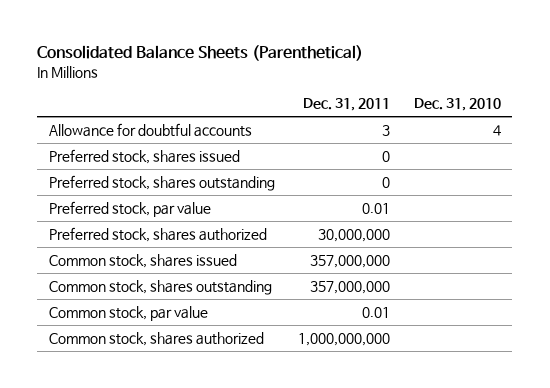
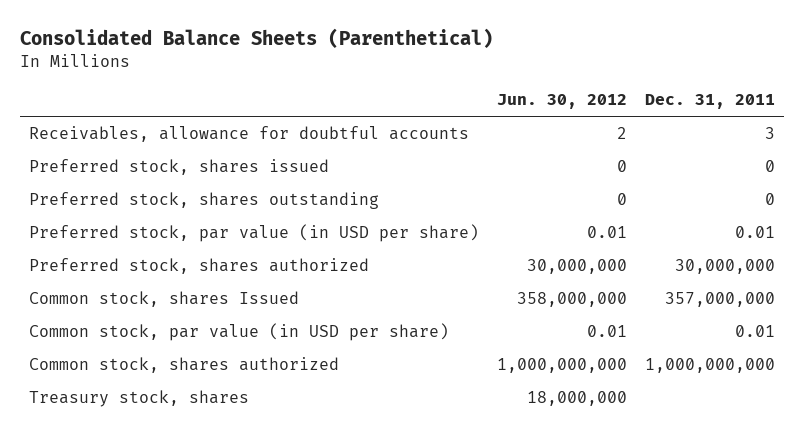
[413,98,501,112] Dec. 31, 2010 -> none
none -> [497,94,628,110] Jun. 30, 2012
[48,122,252,137] Allowance for doubtful accounts -> [29,126,470,143] Receivables, allowance for doubtful accounts
[48,200,211,217] Preferred stock, par value -> [29,224,480,243] Preferred stock, par value (in USD per share)
[48,279,272,295] Common stock, shares outstanding -> none
[48,253,237,268] Common stock, shares issued -> [29,291,300,308] Common stock, shares Issued
[48,305,208,321] Common stock, par value -> [29,323,450,342] Common stock, par value (in USD per share)
none -> [29,390,250,408] Treasury stock, shares

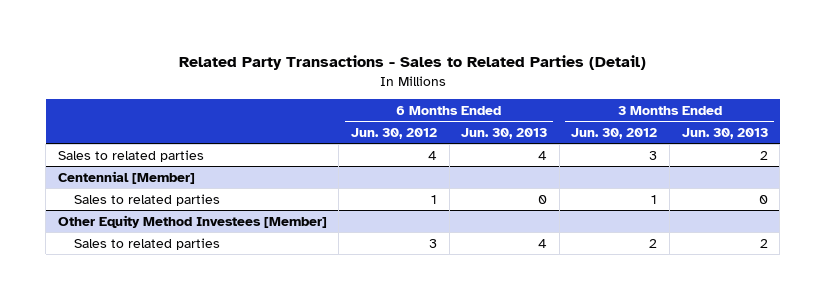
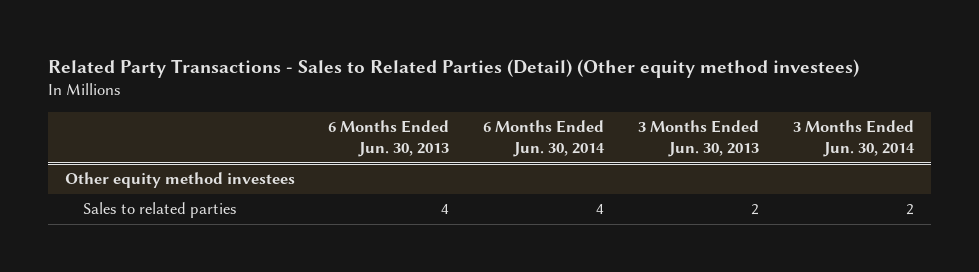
[178,55,646,71] Related Party Transactions - Sales to Related Parties (Detail) -> [47,59,859,79] Related Party Transactions - Sales to Related Parties (Detail) (Other equity method investees)
[350,128,437,140] Jun. 30, 2012 -> none
[571,128,658,140] Jun. 30, 2012 -> none
none -> [483,119,606,157] 6 Months Ended Jun. 30, 2014
none -> [793,119,916,157] 3 Months Ended Jun. 30, 2014
[57,149,204,162] Sales to related parties -> none
[57,170,195,184] Centennial [Member] -> none
[74,193,221,206] Sales to related parties -> none
[57,214,327,228] Other Equity Method Investees [Member] -> [64,172,295,189] Other equity method investees

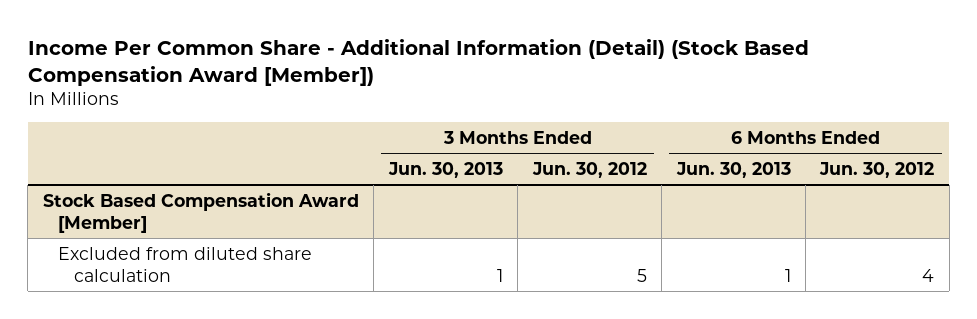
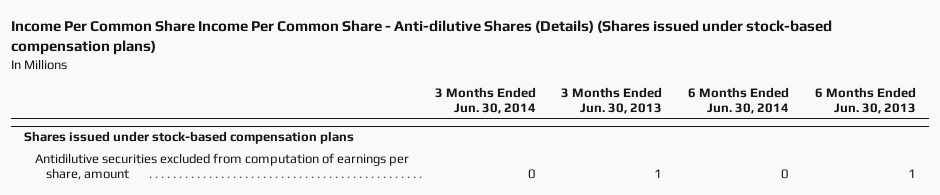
[27,38,809,86] Income Per Common Share - Additional Information (Detail) (Stock Based Compensation Award [Member]) -> [11,20,833,56] Income Per Common Share Income Per Common Share - Anti-dilutive Shares (Details) (Shares issued under stock-based compensation plans)
[531,161,647,178] Jun. 30, 2012 -> none
[819,161,935,178] Jun. 30, 2012 -> none
none -> [434,86,536,114] 3 Months Ended Jun. 30, 2014
none -> [688,86,790,114] 6 Months Ended Jun. 30, 2014
[42,191,359,233] Stock Based Compensation Award [Member] -> none
none -> [23,131,354,145] Shares issued under stock-based compensation plans
[58,246,313,282] Excluded from diluted share calculation -> [35,152,410,180] Antidilutive securities excluded from computation of earnings per share, amount

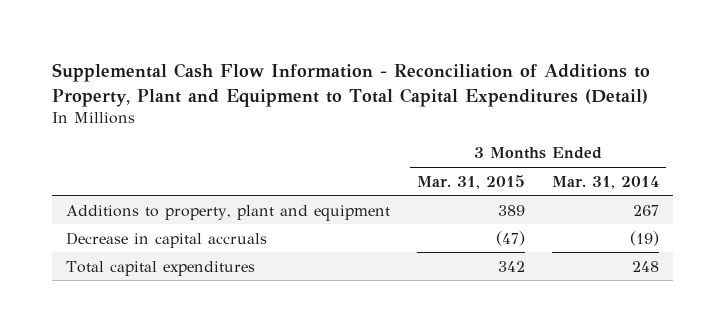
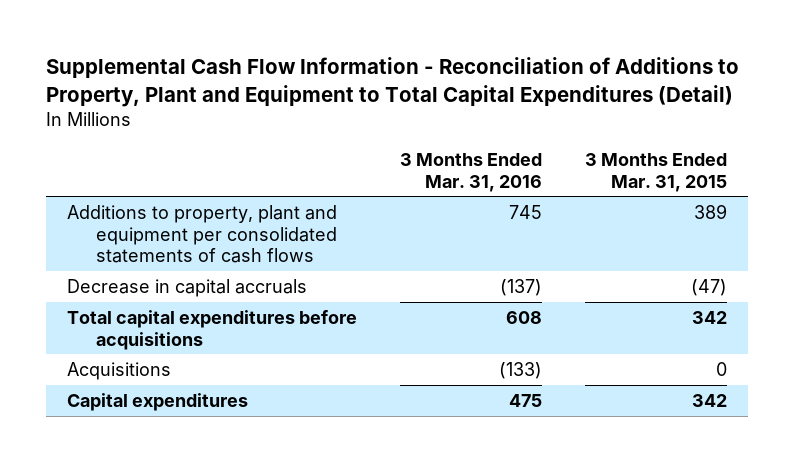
[552,175,660,189] Mar. 31, 2014 -> none
none -> [400,152,543,192] 3 Months Ended Mar. 31, 2016
[65,204,390,221] Additions to property, plant and equipment -> [67,204,338,264] Additions to property, plant and equipment per consolidated statements of cash flows
[65,260,255,276] Total capital expenditures -> [67,309,358,350] Total capital expenditures before acquisitions
none -> [67,361,172,380] Acquisitions
none -> [67,392,249,411] Capital expenditures

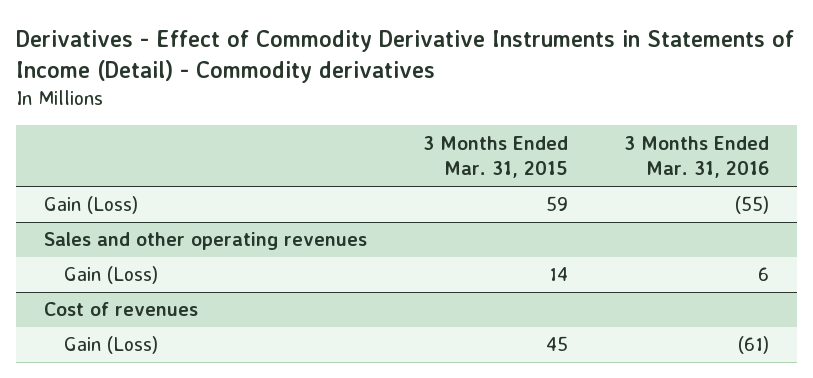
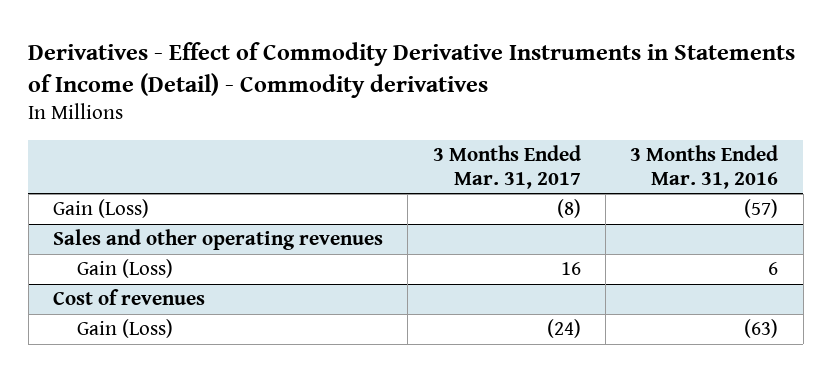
[423,135,569,179] 3 Months Ended Mar. 31, 2015 -> none
none -> [432,145,581,189] 3 Months Ended Mar. 31, 2017
[735,196,770,215] (55) -> [744,199,779,219] (57)
[738,336,770,355] (61) -> [744,319,779,339] (63)

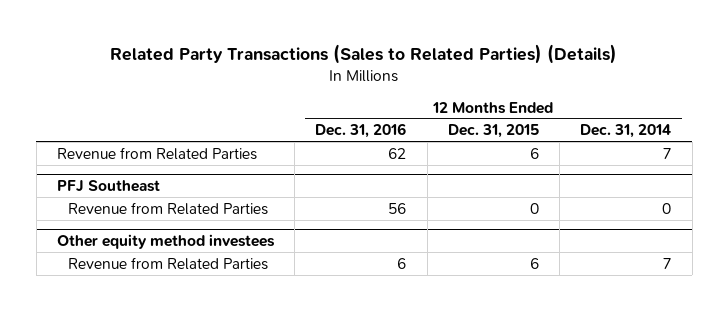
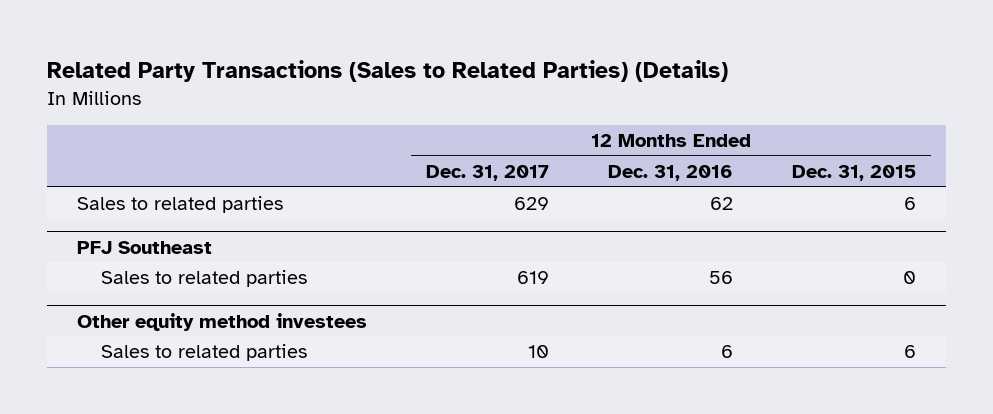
[580,124,672,139] Dec. 31, 2014 -> none
none -> [426,165,550,182] Dec. 31, 2017
[56,146,257,160] Revenue from Related Parties -> [77,196,284,214] Sales to related parties
[68,201,269,215] Revenue from Related Parties -> [101,270,308,288] Sales to related parties
[68,256,269,270] Revenue from Related Parties -> [101,344,308,362] Sales to related parties

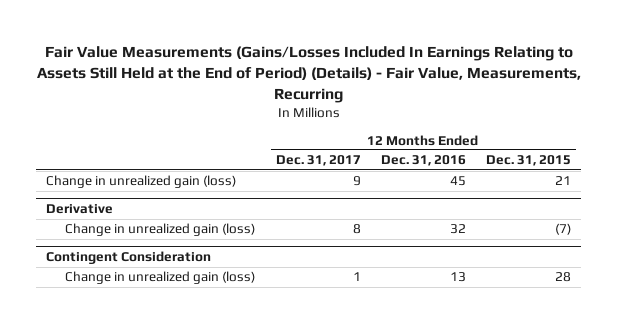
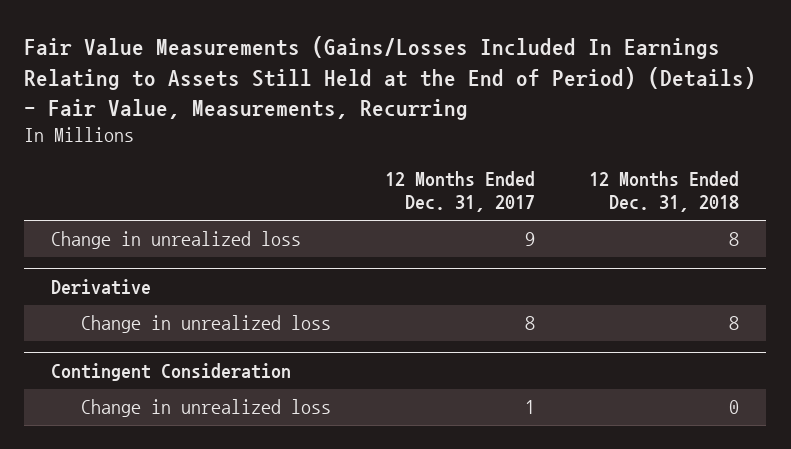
[380,155,466,167] Dec. 31, 2016 -> none
[486,155,572,167] Dec. 31, 2015 -> none
none -> [589,170,740,213] 12 Months Ended Dec. 31, 2018
[45,175,236,189] Change in unrealized gain (loss) -> [51,231,302,250] Change in unrealized loss
[65,223,256,237] Change in unrealized gain (loss) -> [80,315,331,334] Change in unrealized loss
[65,271,256,285] Change in unrealized gain (loss) -> [80,399,331,418] Change in unrealized loss

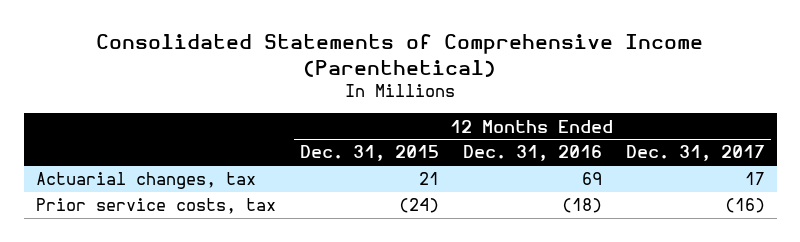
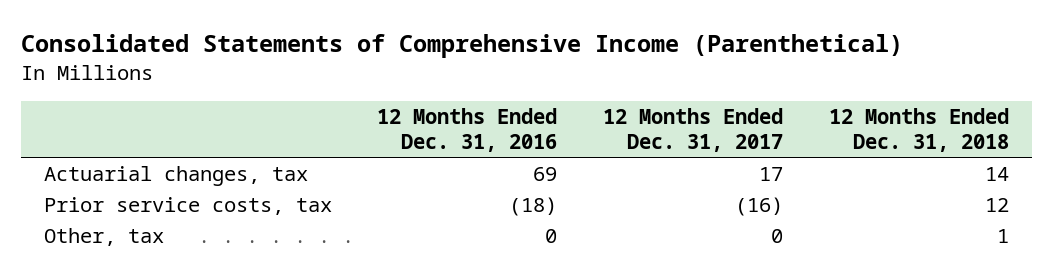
[299,145,439,162] Dec. 31, 2015 -> none
none -> [829,107,1010,153] 12 Months Ended Dec. 31, 2018
none -> [43,228,164,247] Other, tax

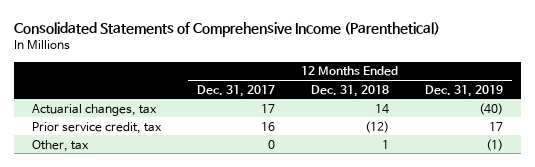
[377,107,558,153] 12 Months Ended Dec. 31, 2016 -> none
none -> [424,84,503,97] Dec. 31, 2019
[43,197,332,216] Prior service costs, tax -> [32,121,163,134] Prior service credit, tax
[735,197,784,217] (16) -> [260,121,275,131] 16
[985,198,1010,213] 12 -> [364,120,389,133] (12)

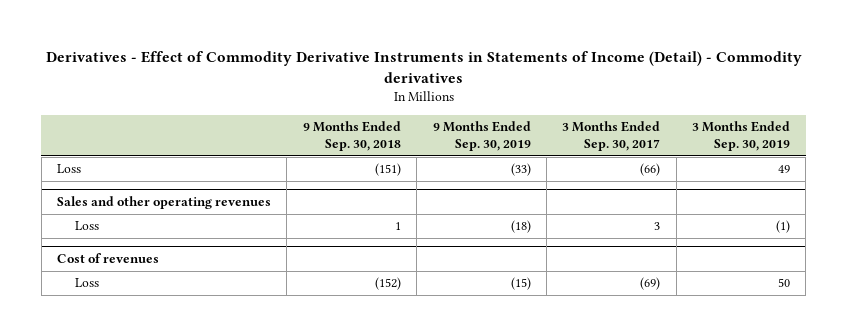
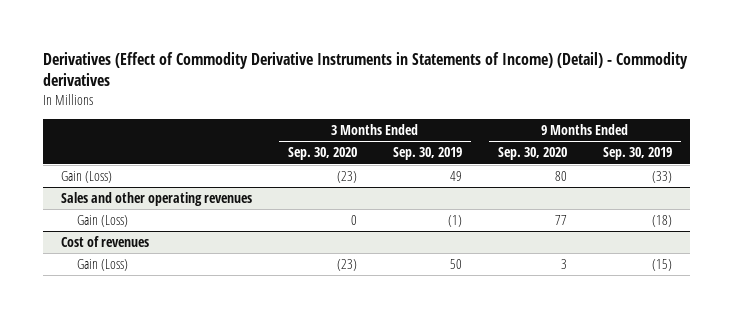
[45,51,802,83] Derivatives - Effect of Commodity Derivative Instruments in Statements of Income (Detail) - Commodity derivatives -> [43,51,689,87] Derivatives (Effect of Commodity Derivative Instruments in Statements of Income) (Detail) - Commodity derivatives
[302,120,401,152] 9 Months Ended Sep. 30, 2018 -> none
[562,120,661,152] 3 Months Ended Sep. 30, 2017 -> none
none -> [288,147,358,161] Sep. 30, 2020
none -> [497,147,567,161] Sep. 30, 2020
[56,164,81,174] Loss -> [61,171,113,184] Gain (Loss)
[74,221,99,231] Loss -> [77,215,129,228] Gain (Loss)
[74,278,99,288] Loss -> [77,259,129,272] Gain (Loss)

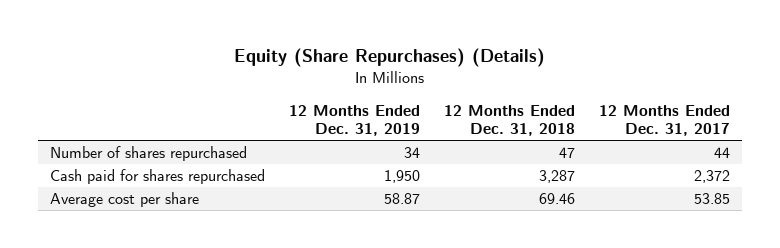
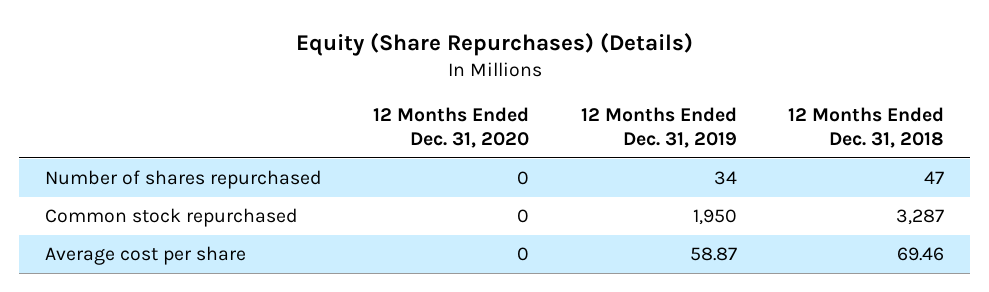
[599,104,731,137] 12 Months Ended Dec. 31, 2017 -> none
none -> [373,107,530,149] 12 Months Ended Dec. 31, 2020
[50,168,266,184] Cash paid for shares repurchased -> [45,208,299,228] Common stock repurchased

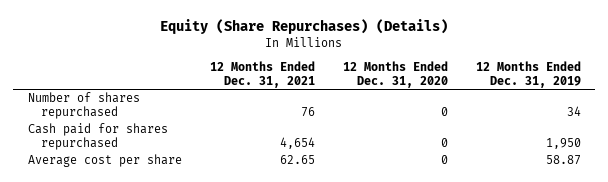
[788,107,945,149] 12 Months Ended Dec. 31, 2018 -> none
none -> [209,61,315,88] 12 Months Ended Dec. 31, 2021
[45,208,299,228] Common stock repurchased -> [27,123,168,151] Cash paid for shares repurchased

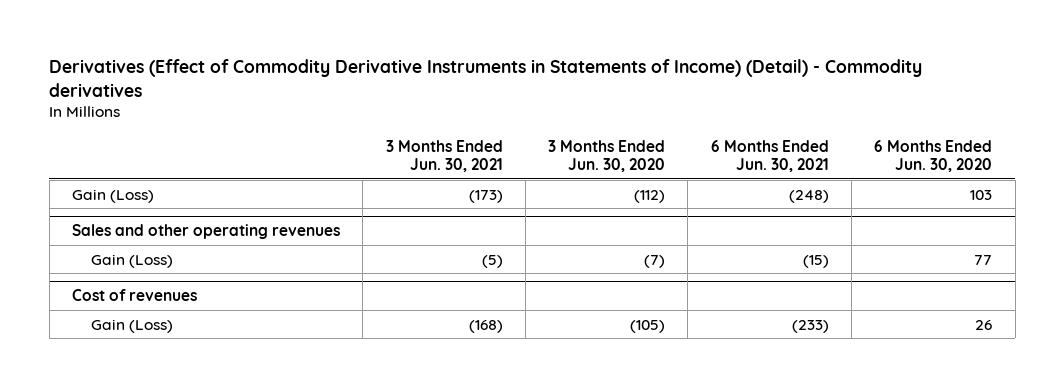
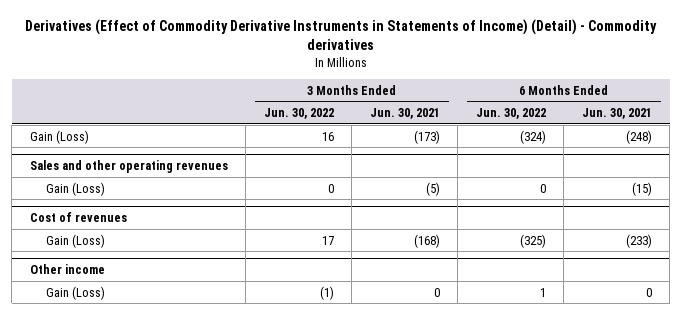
[548,140,666,173] 3 Months Ended Jun. 30, 2020 -> none
[874,140,993,173] 6 Months Ended Jun. 30, 2020 -> none
none -> [263,108,334,120] Jun. 30, 2022
none -> [475,108,546,120] Jun. 30, 2022
none -> [29,263,105,274] Other income
none -> [45,285,105,300] Gain (Loss)

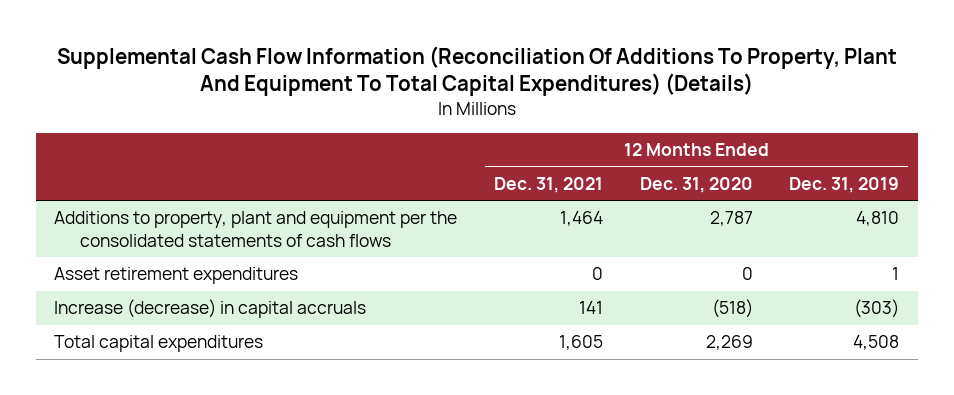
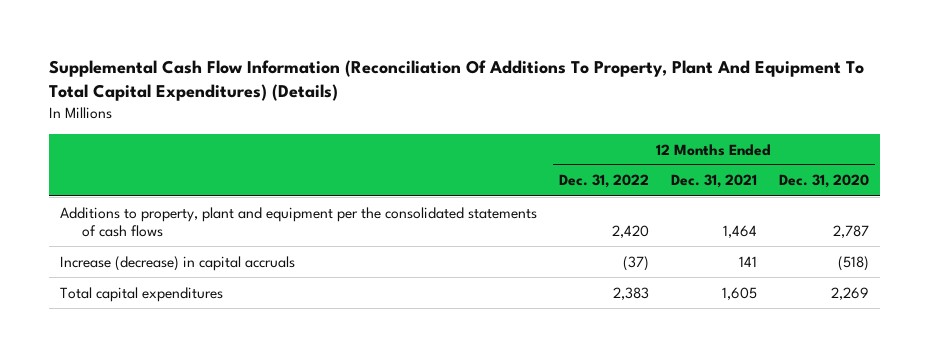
[789,176,900,193] Dec. 31, 2019 -> none
none -> [559,174,650,189] Dec. 31, 2022
[54,267,299,285] Asset retirement expenditures -> none

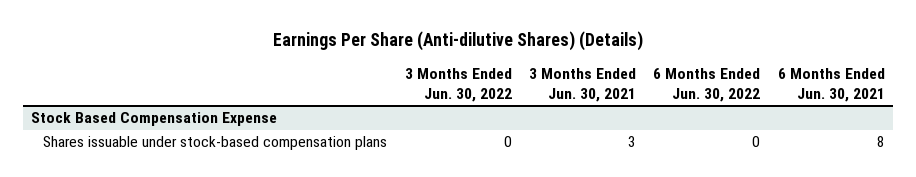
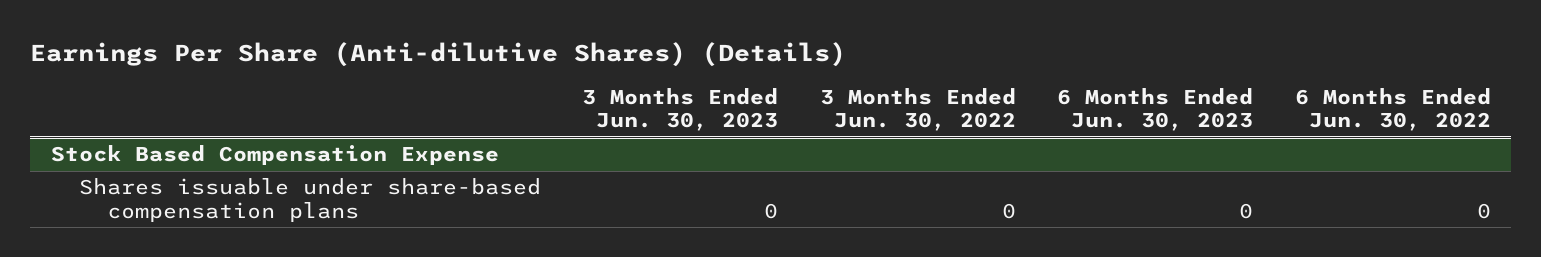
[528,68,636,102] 3 Months Ended Jun. 30, 2021 -> none
[777,68,885,102] 6 Months Ended Jun. 30, 2021 -> none
none -> [582,88,779,132] 3 Months Ended Jun. 30, 2023
none -> [1057,88,1254,132] 6 Months Ended Jun. 30, 2023
[43,136,388,151] Shares issuable under stock-based compensation plans -> [78,178,541,222] Shares issuable under share-based compensation plans

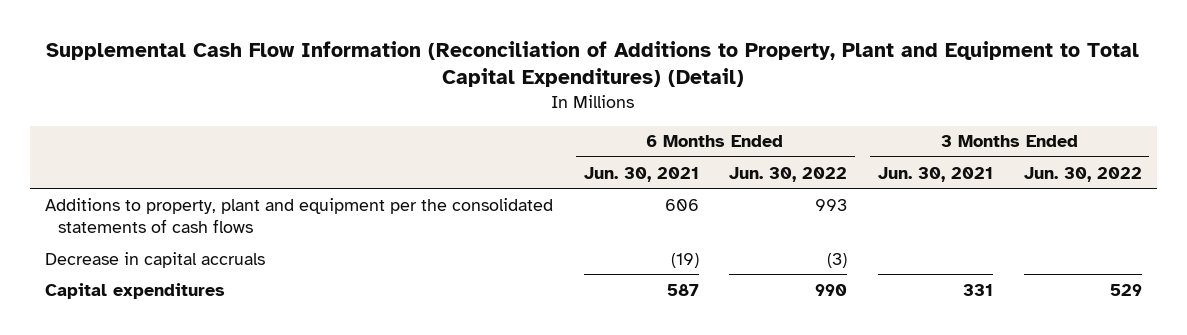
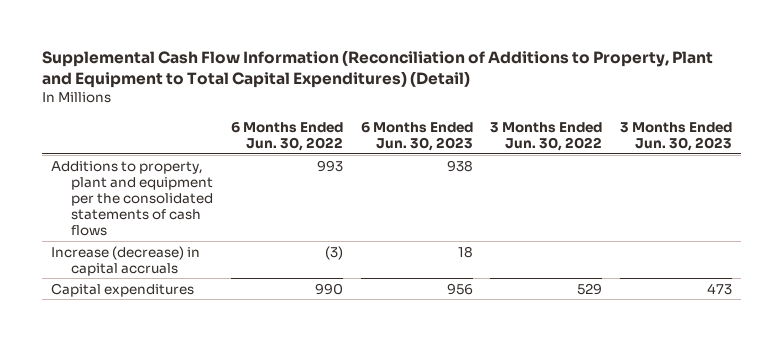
[583,166,699,182] Jun. 30, 2021 -> none
[877,166,993,182] Jun. 30, 2021 -> none
none -> [360,121,473,151] 6 Months Ended Jun. 30, 2023
none -> [620,121,733,151] 3 Months Ended Jun. 30, 2023
[44,251,265,268] Decrease in capital accruals -> [50,245,200,276] Increase (decrease) in capital accruals

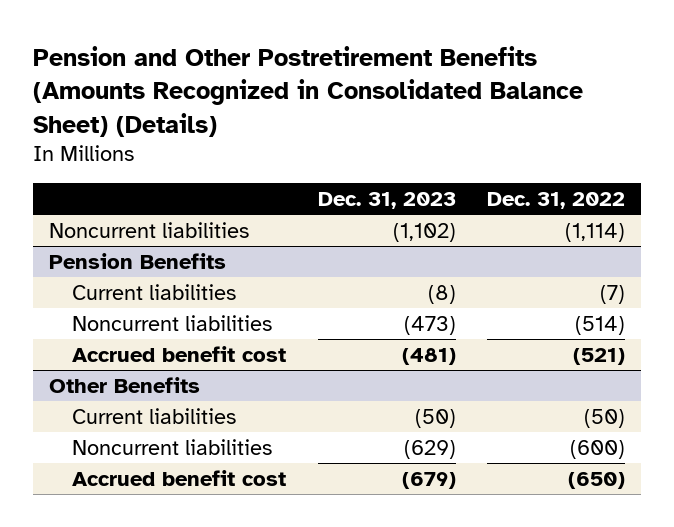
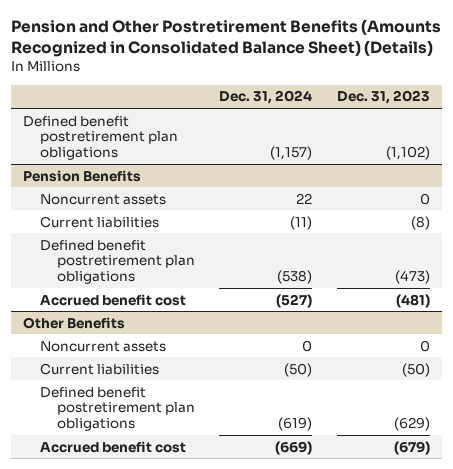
[487,191,626,209] Dec. 31, 2022 -> none
none -> [219,90,313,105] Dec. 31, 2024
[48,221,249,238] Noncurrent liabilities -> [23,115,178,161] Defined benefit postretirement plan obligations
none -> [39,193,166,205] Noncurrent assets
[72,314,273,331] Noncurrent liabilities -> [39,239,195,285] Defined benefit postretirement plan obligations
none -> [39,340,166,352] Noncurrent assets
[72,438,273,455] Noncurrent liabilities -> [39,386,195,432] Defined benefit postretirement plan obligations

